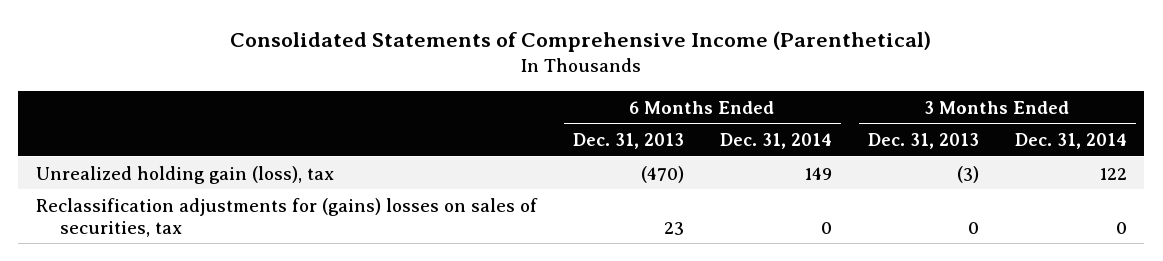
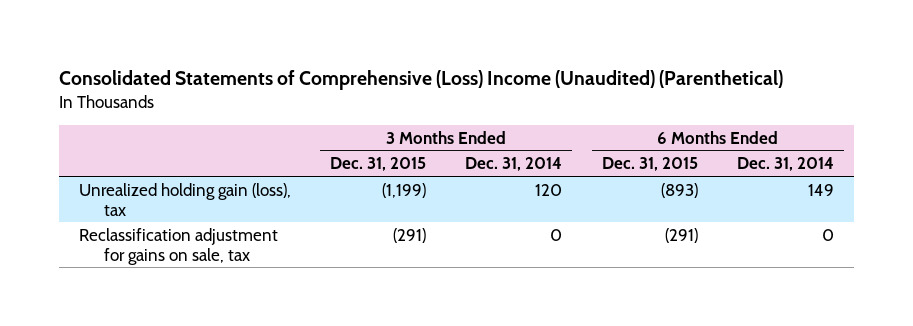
[230,31,932,53] Consolidated Statements of Comprehensive Income (Parenthetical) -> [58,70,783,91] Consolidated Statements of Comprehensive (Loss) Income (Unaudited) (Parenthetical)
[572,133,684,150] Dec. 31, 2013 -> none
[867,133,979,150] Dec. 31, 2013 -> none
none -> [330,157,427,172] Dec. 31, 2015
none -> [601,157,698,172] Dec. 31, 2015
[1098,167,1127,180] 122 -> [535,183,563,196] 120
[36,197,539,237] Reclassification adjustments for (gains) losses on sales of securities, tax -> [78,227,278,265] Reclassification adjustment for gains on sale, tax

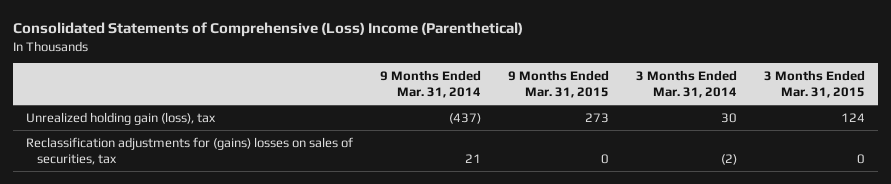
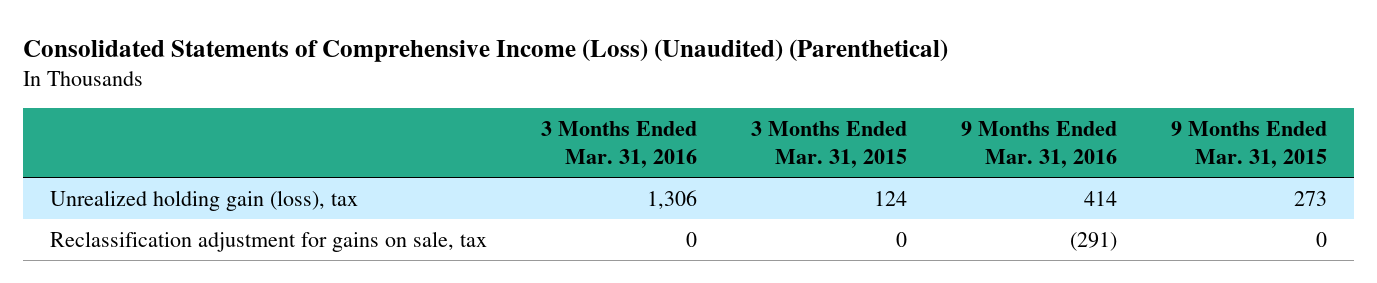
[13,22,524,38] Consolidated Statements of Comprehensive (Loss) Income (Parenthetical) -> [22,38,948,62] Consolidated Statements of Comprehensive Income (Loss) (Unaudited) (Parenthetical)
[380,70,482,98] 9 Months Ended Mar. 31, 2014 -> none
[636,70,738,98] 3 Months Ended Mar. 31, 2014 -> none
none -> [541,120,698,169] 3 Months Ended Mar. 31, 2016
none -> [961,120,1118,169] 9 Months Ended Mar. 31, 2016
[26,136,354,165] Reclassification adjustments for (gains) losses on sales of securities, tax -> [49,230,487,252] Reclassification adjustment for gains on sale, tax

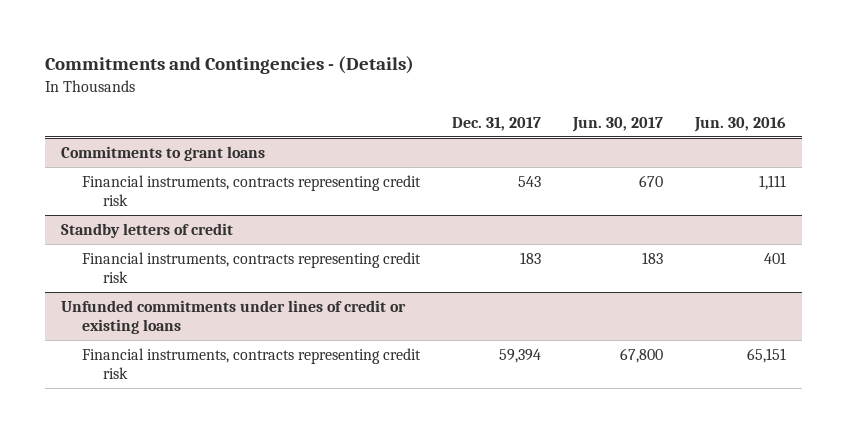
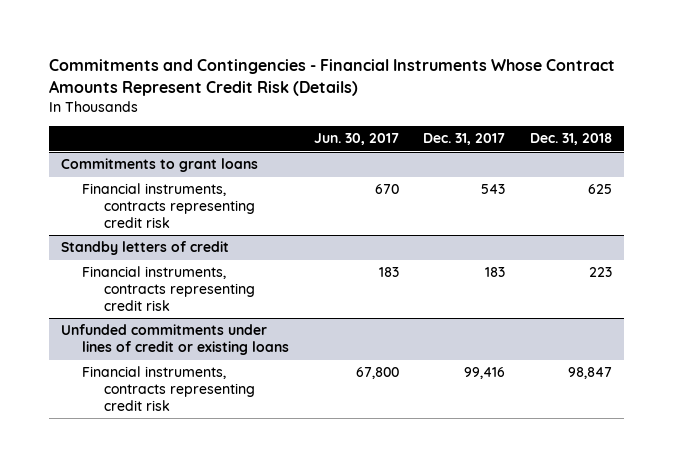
[44,55,414,74] Commitments and Contingencies - (Details) -> [48,58,615,96] Commitments and Contingencies - Financial Instruments Whose Contract Amounts Represent Credit Risk (Details)
[693,116,786,132] Jun. 30, 2016 -> none
none -> [529,133,612,146] Dec. 31, 2018
[498,348,541,363] 59,394 -> [464,367,506,380] 99,416

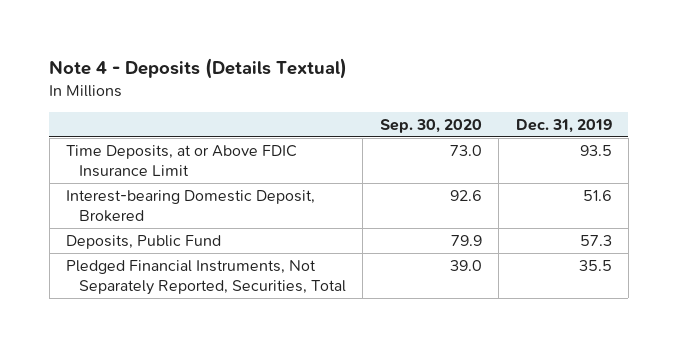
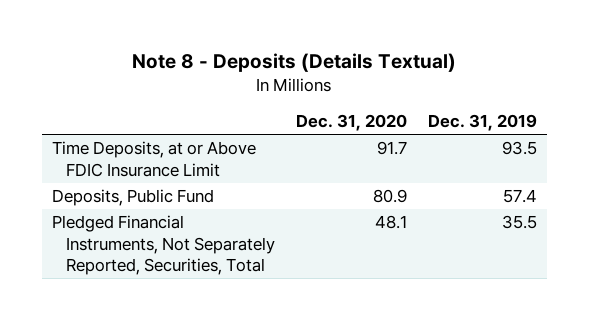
[49,57,348,79] Note 4 - Deposits (Details Textual) -> [132,53,457,73] Note 8 - Deposits (Details Textual)
[379,118,482,133] Sep. 30, 2020 -> none
none -> [295,114,407,132] Dec. 31, 2020
[66,190,316,222] Interest-bearing Domestic Deposit, Brokered -> none
[579,235,612,247] 57.3 -> [502,189,537,204] 57.4

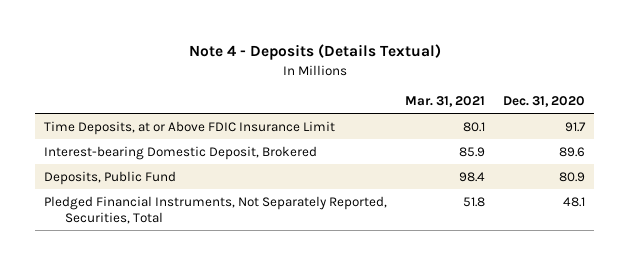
[132,53,457,73] Note 8 - Deposits (Details Textual) -> [188,44,441,61] Note 4 - Deposits (Details Textual)
[427,114,537,132] Dec. 31, 2019 -> none
none -> [405,95,486,107] Mar. 31, 2021
none -> [44,145,318,160] Interest-bearing Domestic Deposit, Brokered

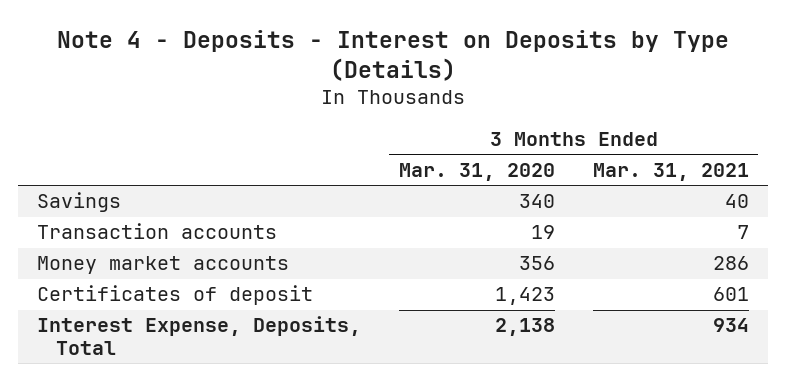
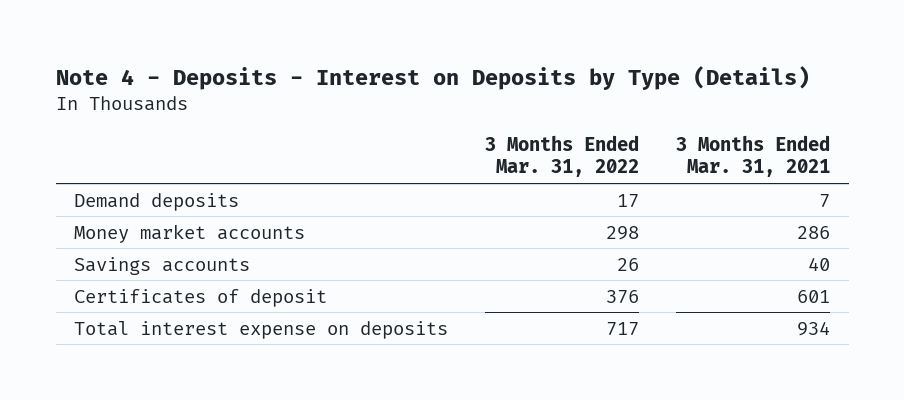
[398,162,555,181] Mar. 31, 2020 -> none
none -> [485,135,640,178] 3 Months Ended Mar. 31, 2022
[36,192,121,213] Savings -> none
[36,223,277,240] Transaction accounts -> [74,192,240,211] Demand deposits
none -> [74,256,251,275] Savings accounts
[36,316,361,356] Interest Expense, Deposits, Total -> [74,320,449,339] Total interest expense on deposits

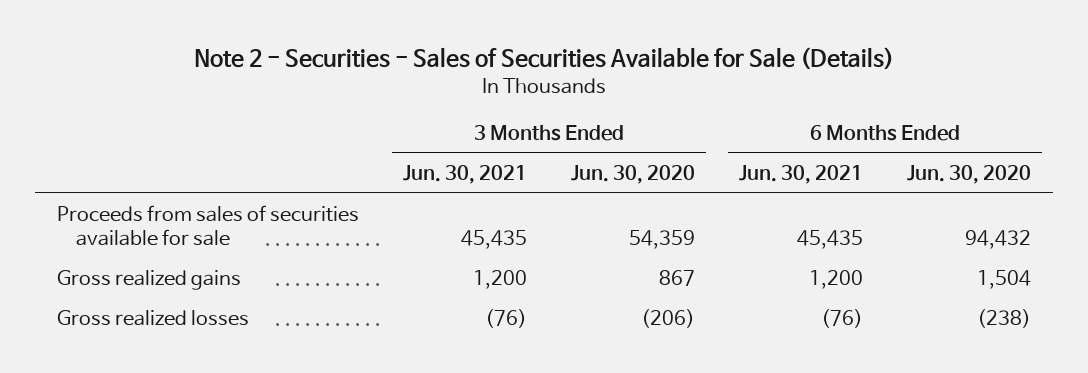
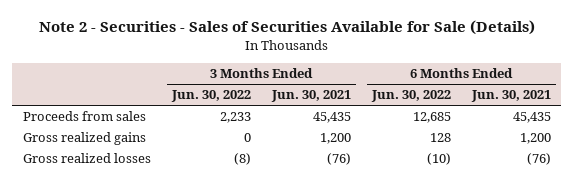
[570,165,695,185] Jun. 30, 2020 -> none
[906,165,1031,185] Jun. 30, 2020 -> none
none -> [170,90,251,103] Jun. 30, 2022
none -> [370,90,451,103] Jun. 30, 2022
[56,205,359,246] Proceeds from sales of securities available for sale -> [22,111,146,122] Proceeds from sales

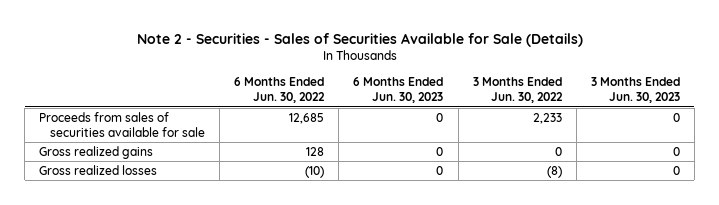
[270,90,351,103] Jun. 30, 2021 -> none
[470,90,551,103] Jun. 30, 2021 -> none
none -> [353,77,444,104] 6 Months Ended Jun. 30, 2023
none -> [590,77,680,104] 3 Months Ended Jun. 30, 2023
[22,111,146,122] Proceeds from sales -> [39,111,205,138] Proceeds from sales of securities available for sale

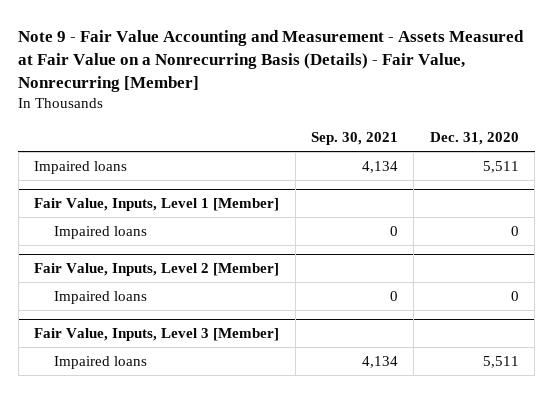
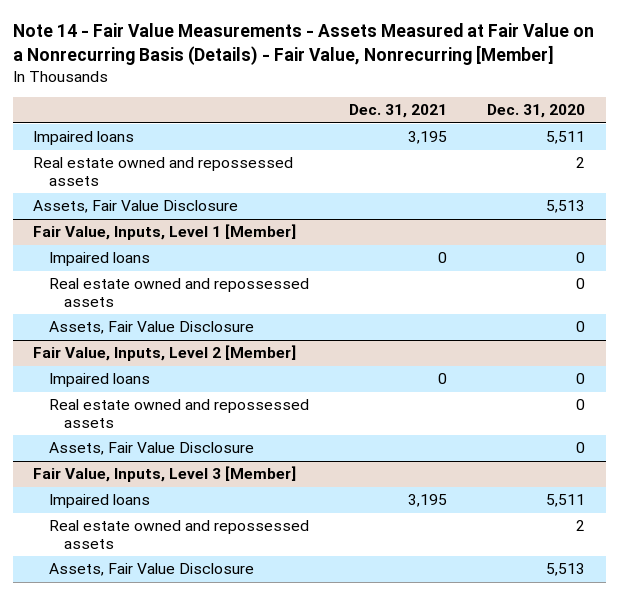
[18,29,525,93] Note 9 - Fair Value Accounting and Measurement - Assets Measured at Fair Value on a Nonrecurring Basis (Details) - Fair Value, Nonrecurring [Member] -> [13,22,595,65] Note 14 - Fair Value Measurements - Assets Measured at Fair Value on a Nonrecurring Basis (Details) - Fair Value, Nonrecurring [Member]
[311,132,399,146] Sep. 30, 2021 -> none
none -> [348,104,447,119] Dec. 31, 2021
none -> [33,157,294,187] Real estate owned and repossessed assets
none -> [33,200,239,214] Assets, Fair Value Disclosure
none -> [48,278,309,308] Real estate owned and repossessed assets
none -> [48,321,254,335] Assets, Fair Value Disclosure
none -> [48,399,309,429] Real estate owned and repossessed assets
none -> [48,442,254,456] Assets, Fair Value Disclosure
none -> [48,520,309,550] Real estate owned and repossessed assets
none -> [48,563,254,577] Assets, Fair Value Disclosure

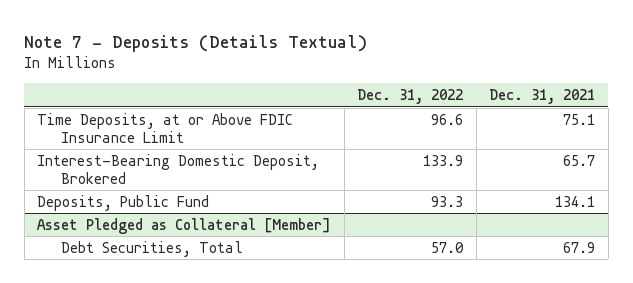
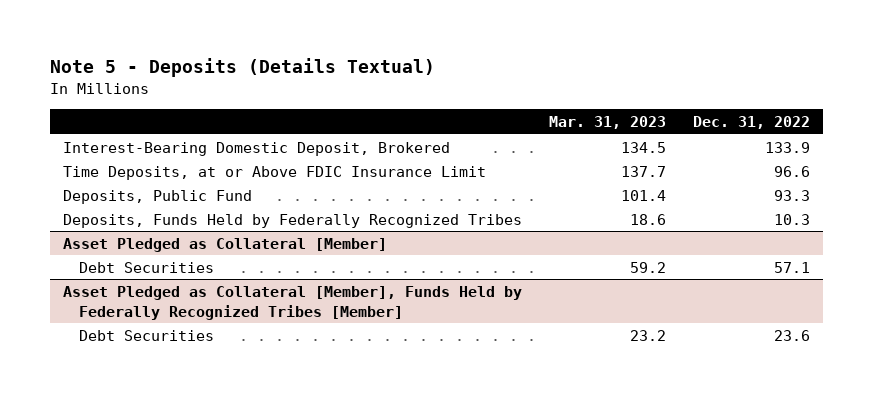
[24,34,368,52] Note 7 - Deposits (Details Textual) -> [49,58,435,78] Note 5 - Deposits (Details Textual)
[489,89,596,105] Dec. 31, 2021 -> none
none -> [549,116,667,130] Mar. 31, 2023
[37,112,294,143] Time Deposits, at or Above FDIC Insurance Limit -> [63,165,487,180] Time Deposits, at or Above FDIC Insurance Limit
none -> [63,213,523,228] Deposits, Funds Held by Federally Recognized Tribes
[60,240,243,257] Debt Securities, Total -> [79,261,215,273] Debt Securities
[431,241,465,253] 57.0 -> [773,261,810,273] 57.1
none -> [63,285,523,320] Asset Pledged as Collateral [Member], Funds Held by Federally Recognized Tribes [Member]
none -> [79,329,215,341] Debt Securities

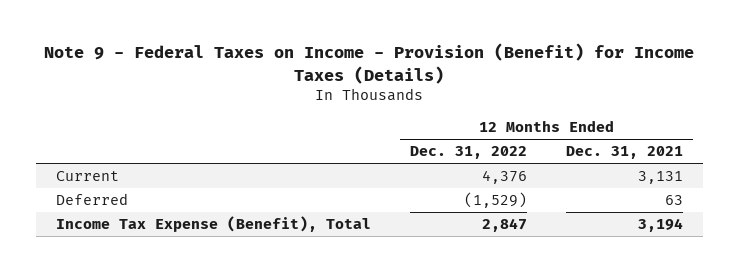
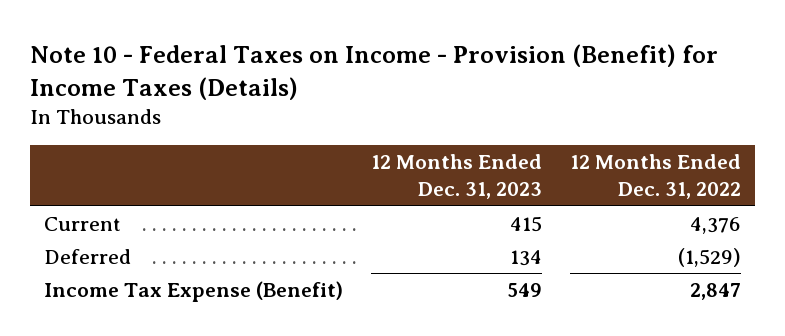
[44,43,695,84] Note 9 - Federal Taxes on Income - Provision (Benefit) for Income Taxes (Details) -> [30,44,719,100] Note 10 - Federal Taxes on Income - Provision (Benefit) for Income Taxes (Details)
[566,146,684,160] Dec. 31, 2021 -> none
none -> [371,154,543,200] 12 Months Ended Dec. 31, 2023
[55,216,371,233] Income Tax Expense (Benefit), Total -> [44,280,344,302] Income Tax Expense (Benefit)

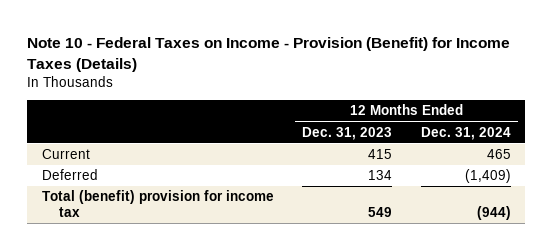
[569,154,741,200] 12 Months Ended Dec. 31, 2022 -> none
none -> [420,126,511,140] Dec. 31, 2024
[44,280,344,302] Income Tax Expense (Benefit) -> [41,190,274,217] Total (benefit) provision for income tax

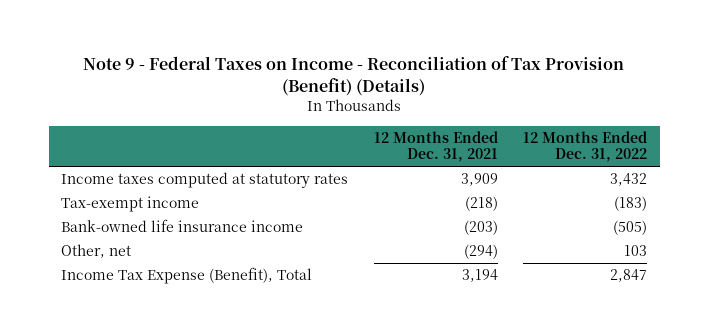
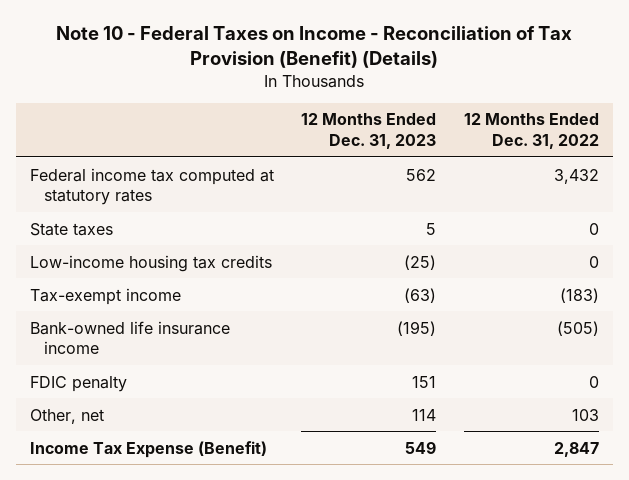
[83,56,625,97] Note 9 - Federal Taxes on Income - Reconciliation of Tax Provision (Benefit) (Details) -> [56,26,573,69] Note 10 - Federal Taxes on Income - Reconciliation of Tax Provision (Benefit) (Details)
[373,130,498,163] 12 Months Ended Dec. 31, 2021 -> none
none -> [301,113,437,149] 12 Months Ended Dec. 31, 2023
[61,172,349,189] Income taxes computed at statutory rates -> [29,167,274,206] Federal income tax computed at statutory rates
none -> [29,222,113,236] State taxes
none -> [29,254,272,272] Low-income housing tax credits
none -> [29,375,127,392] FDIC penalty
[61,267,313,285] Income Tax Expense (Benefit), Total -> [29,440,267,458] Income Tax Expense (Benefit)

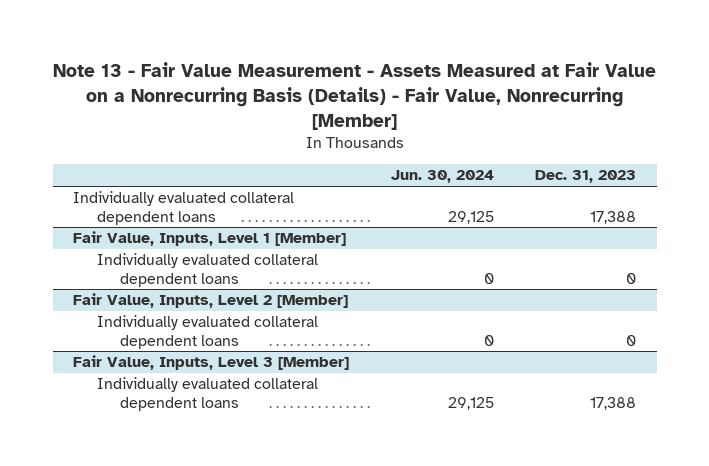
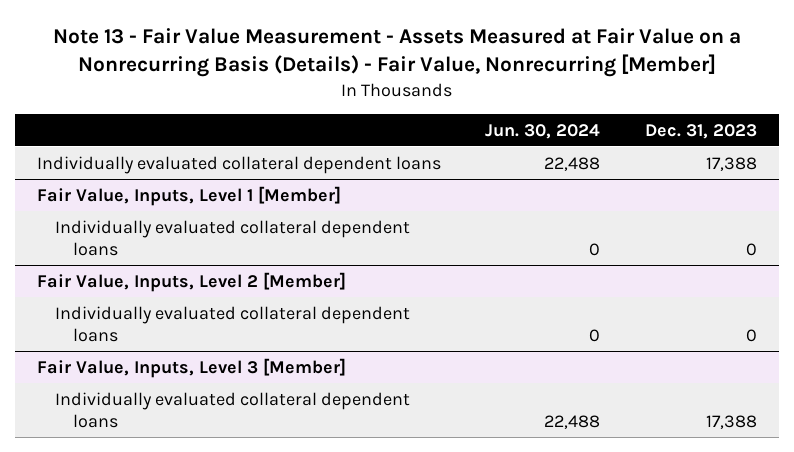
[447,210,494,224] 29,125 -> [544,156,601,171] 22,488
[447,396,494,410] 29,125 -> [544,414,601,429] 22,488

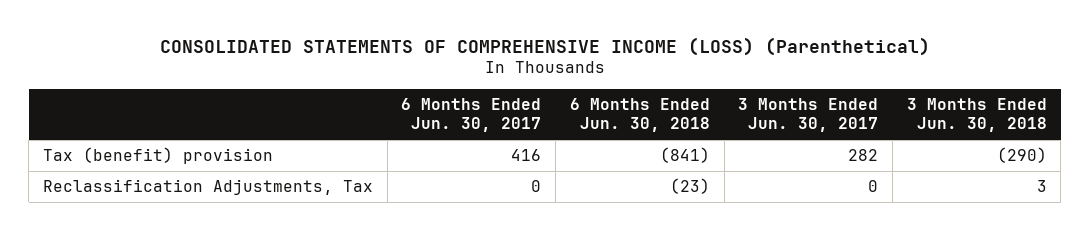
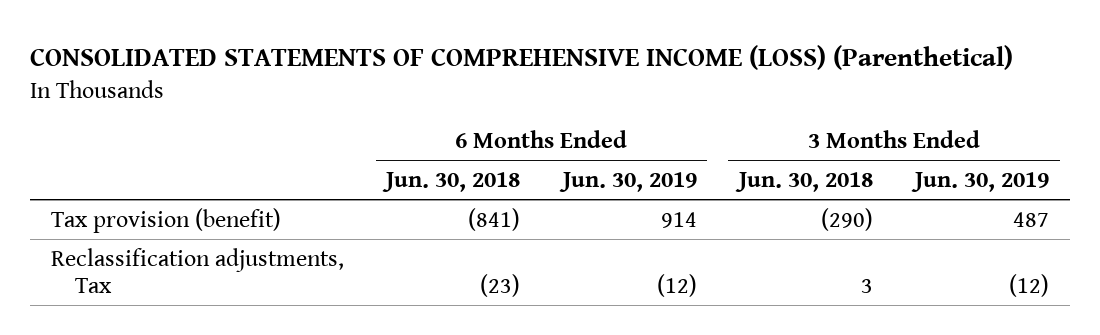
[401,98,542,133] 6 Months Ended Jun. 30, 2017 -> none
[738,98,879,133] 3 Months Ended Jun. 30, 2017 -> none
none -> [558,171,697,192] Jun. 30, 2019
none -> [911,171,1050,192] Jun. 30, 2019
[42,147,273,165] Tax (benefit) provision -> [50,207,281,233] Tax provision (benefit)
[42,179,373,196] Reclassification Adjustments, Tax -> [50,247,344,294] Reclassification adjustments, Tax

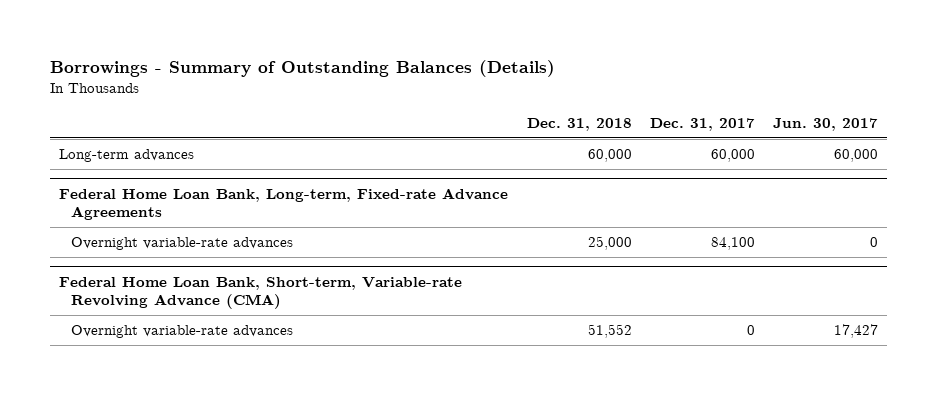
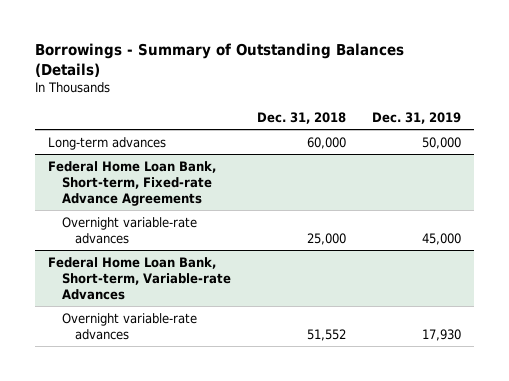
[649,117,755,131] Dec. 31, 2017 -> none
[773,117,879,131] Jun. 30, 2017 -> none
none -> [371,112,461,125] Dec. 31, 2019
[59,187,509,221] Federal Home Loan Bank, Long-term, Fixed-rate Advance Agreements -> [47,160,216,206] Federal Home Loan Bank, Short-term, Fixed-rate Advance Agreements
[59,276,463,310] Federal Home Loan Bank, Short-term, Variable-rate Revolving Advance (CMA) -> [47,256,231,300] Federal Home Loan Bank, Short-term, Variable-rate Advances

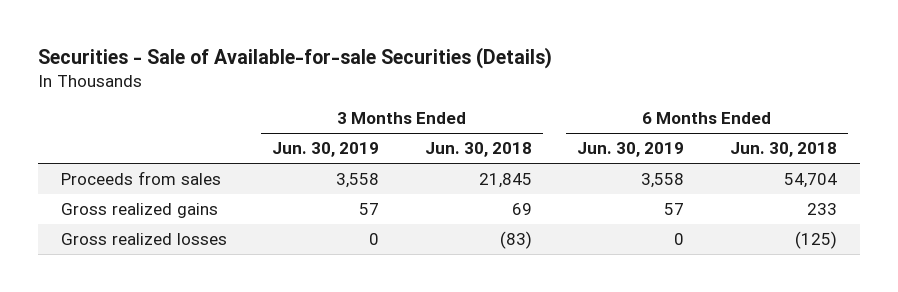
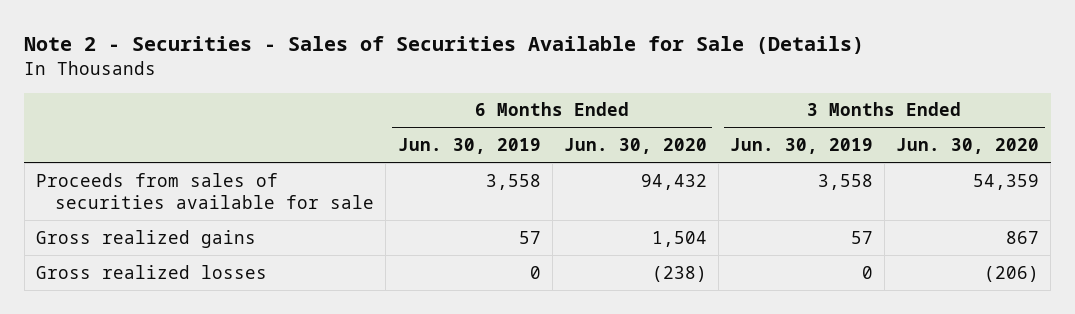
[38,47,553,70] Securities - Sale of Available-for-sale Securities (Details) -> [24,36,865,55] Note 2 - Securities - Sales of Securities Available for Sale (Details)
[424,142,532,158] Jun. 30, 2018 -> none
[729,142,837,158] Jun. 30, 2018 -> none
none -> [563,138,707,155] Jun. 30, 2020
none -> [895,138,1039,155] Jun. 30, 2020
[60,170,221,185] Proceeds from sales -> [35,172,375,209] Proceeds from sales of securities available for sale

